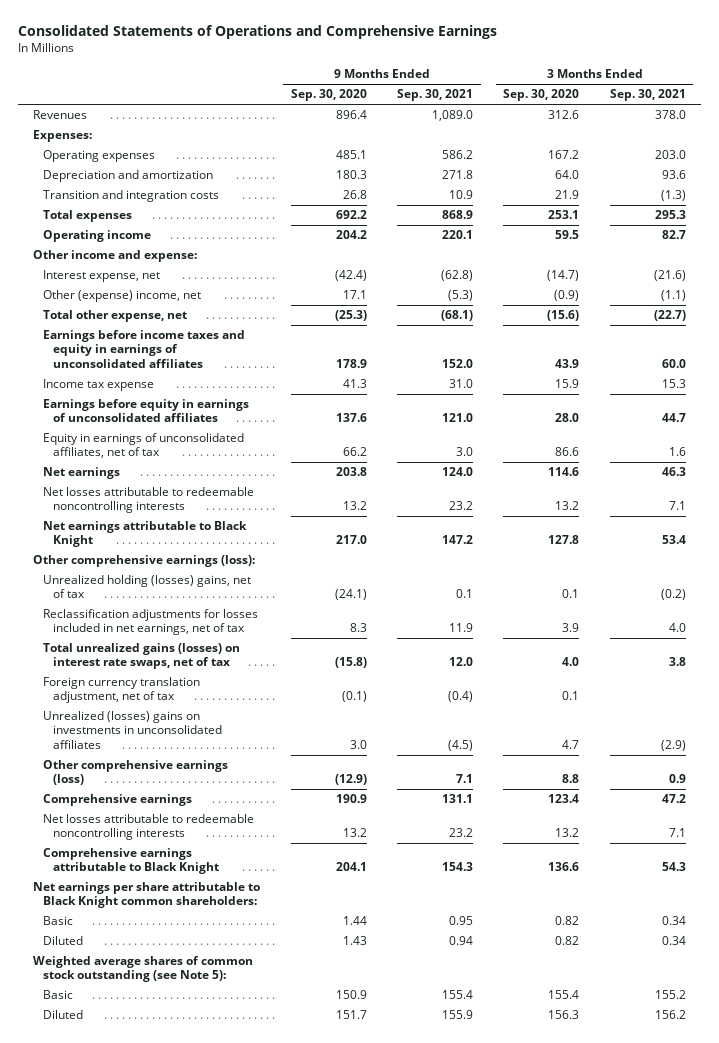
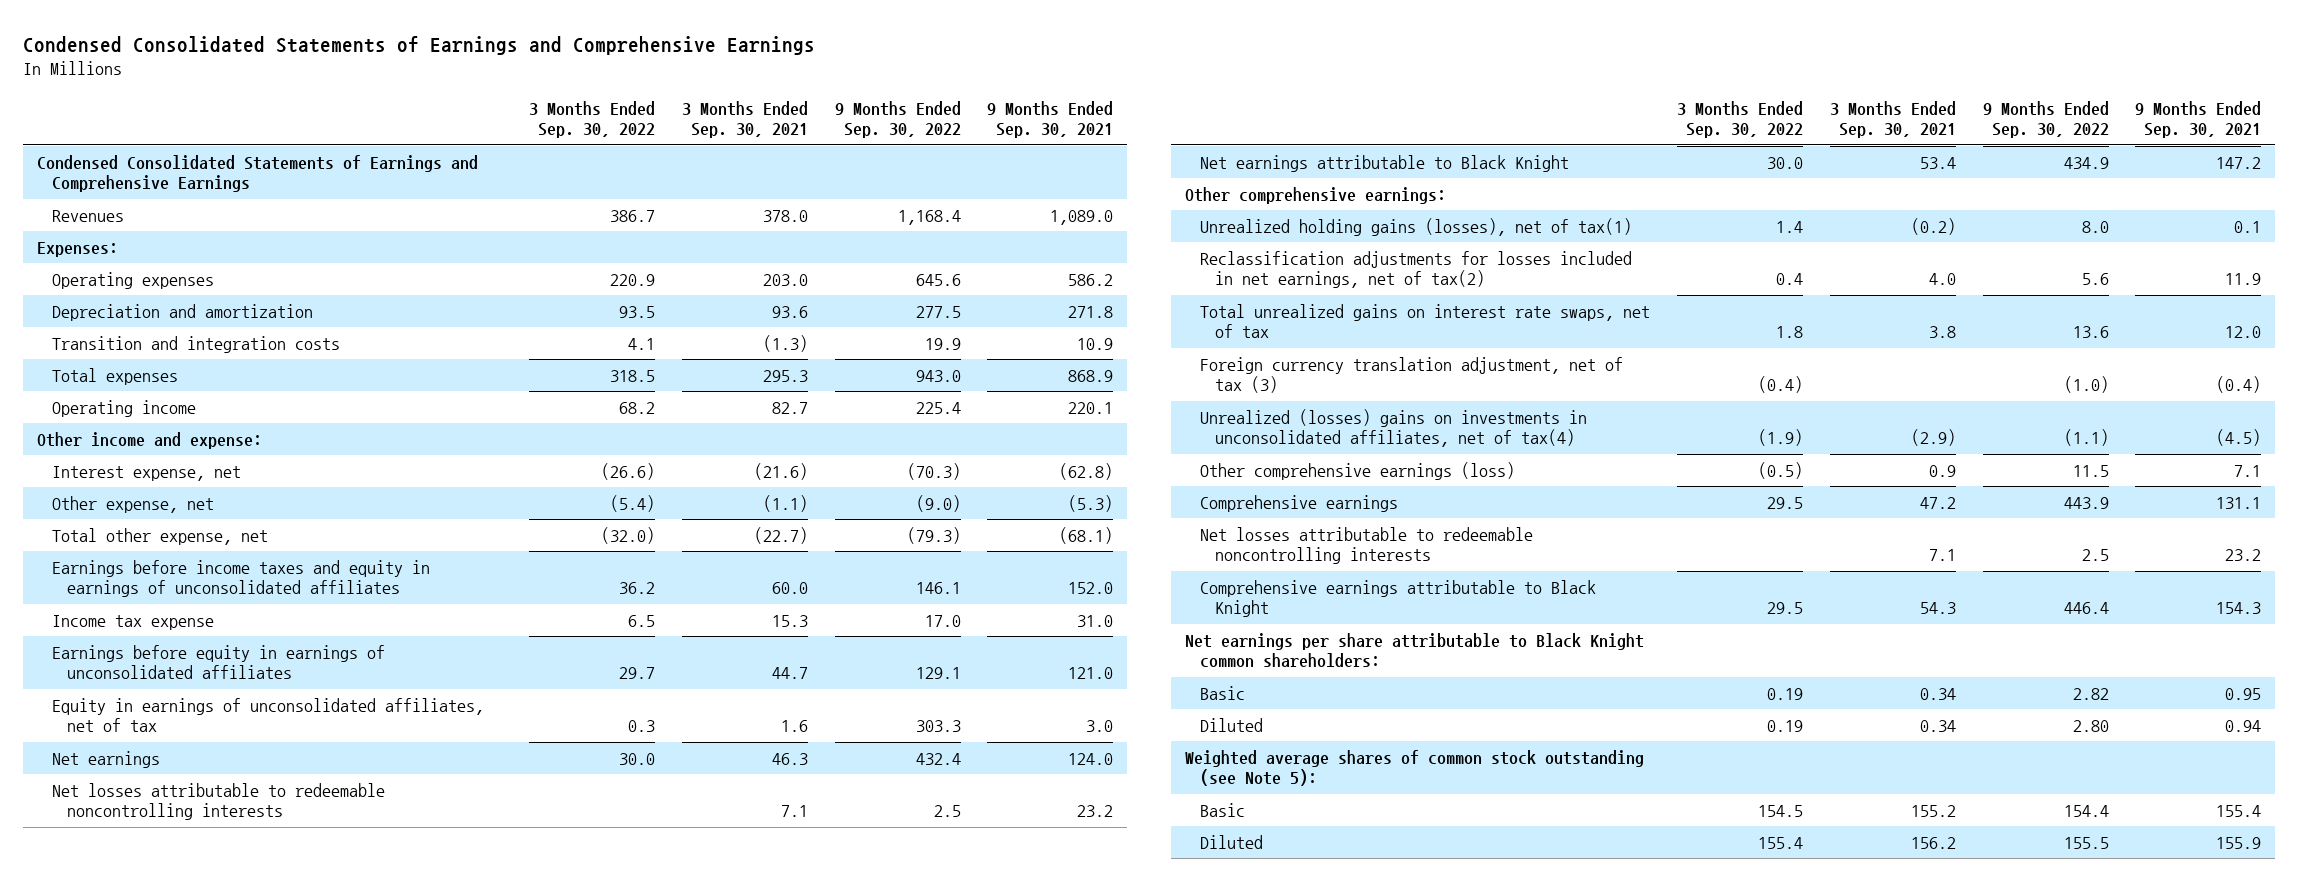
[17,25,497,40] Consolidated Statements of Operations and Comprehensive Earnings -> [23,35,816,55] Condensed Consolidated Statements of Earnings and Comprehensive Earnings
[290,89,367,102] Sep. 30, 2020 -> none
[503,89,580,102] Sep. 30, 2020 -> none
none -> [528,100,655,139] 3 Months Ended Sep. 30, 2022
none -> [834,100,961,139] 9 Months Ended Sep. 30, 2022
none -> [36,154,478,193] Condensed Consolidated Statements of Earnings and Comprehensive Earnings
[43,290,202,303] Other (expense) income, net -> [51,495,214,513] Other expense, net
[33,555,256,568] Other comprehensive earnings (loss): -> [1184,186,1446,204] Other comprehensive earnings:
[43,575,252,599] Unrealized holding (losses) gains, net of tax -> [1199,217,1632,236] Unrealized holding gains (losses), net of tax(1)
[43,609,259,636] Reclassification adjustments for losses included in net earnings, net of tax -> [1199,250,1632,289] Reclassification adjustments for losses included in net earnings, net of tax(2)
[43,643,241,670] Total unrealized gains (losses) on interest rate swaps, net of tax -> [1199,303,1650,339] Total unrealized gains on interest rate swaps, net of tax
[43,677,201,704] Foreign currency translation adjustment, net of tax -> [1199,356,1623,394] Foreign currency translation adjustment, net of tax (3)
[43,711,223,749] Unrealized (losses) gains on investments in unconsolidated affiliates -> [1199,408,1587,448] Unrealized (losses) gains on investments in unconsolidated affiliates, net of tax(4)

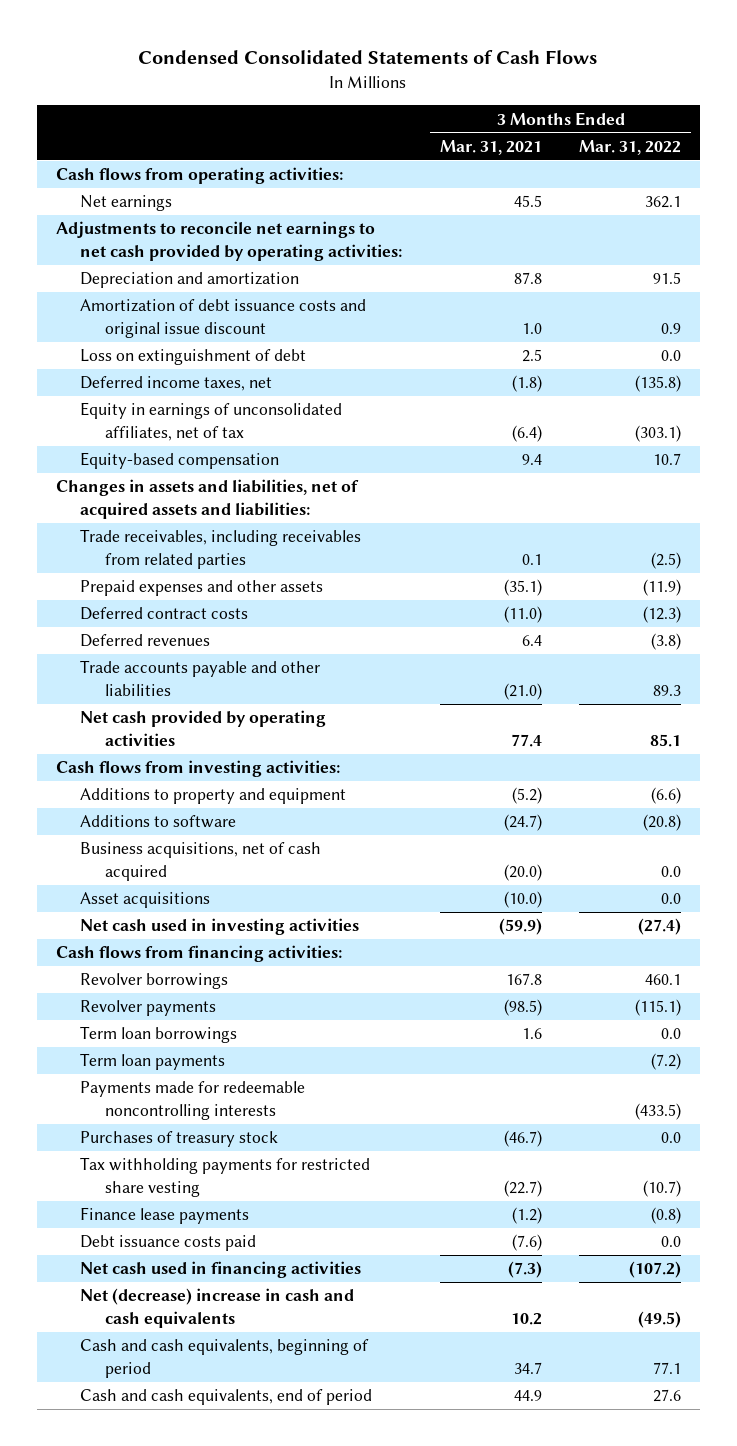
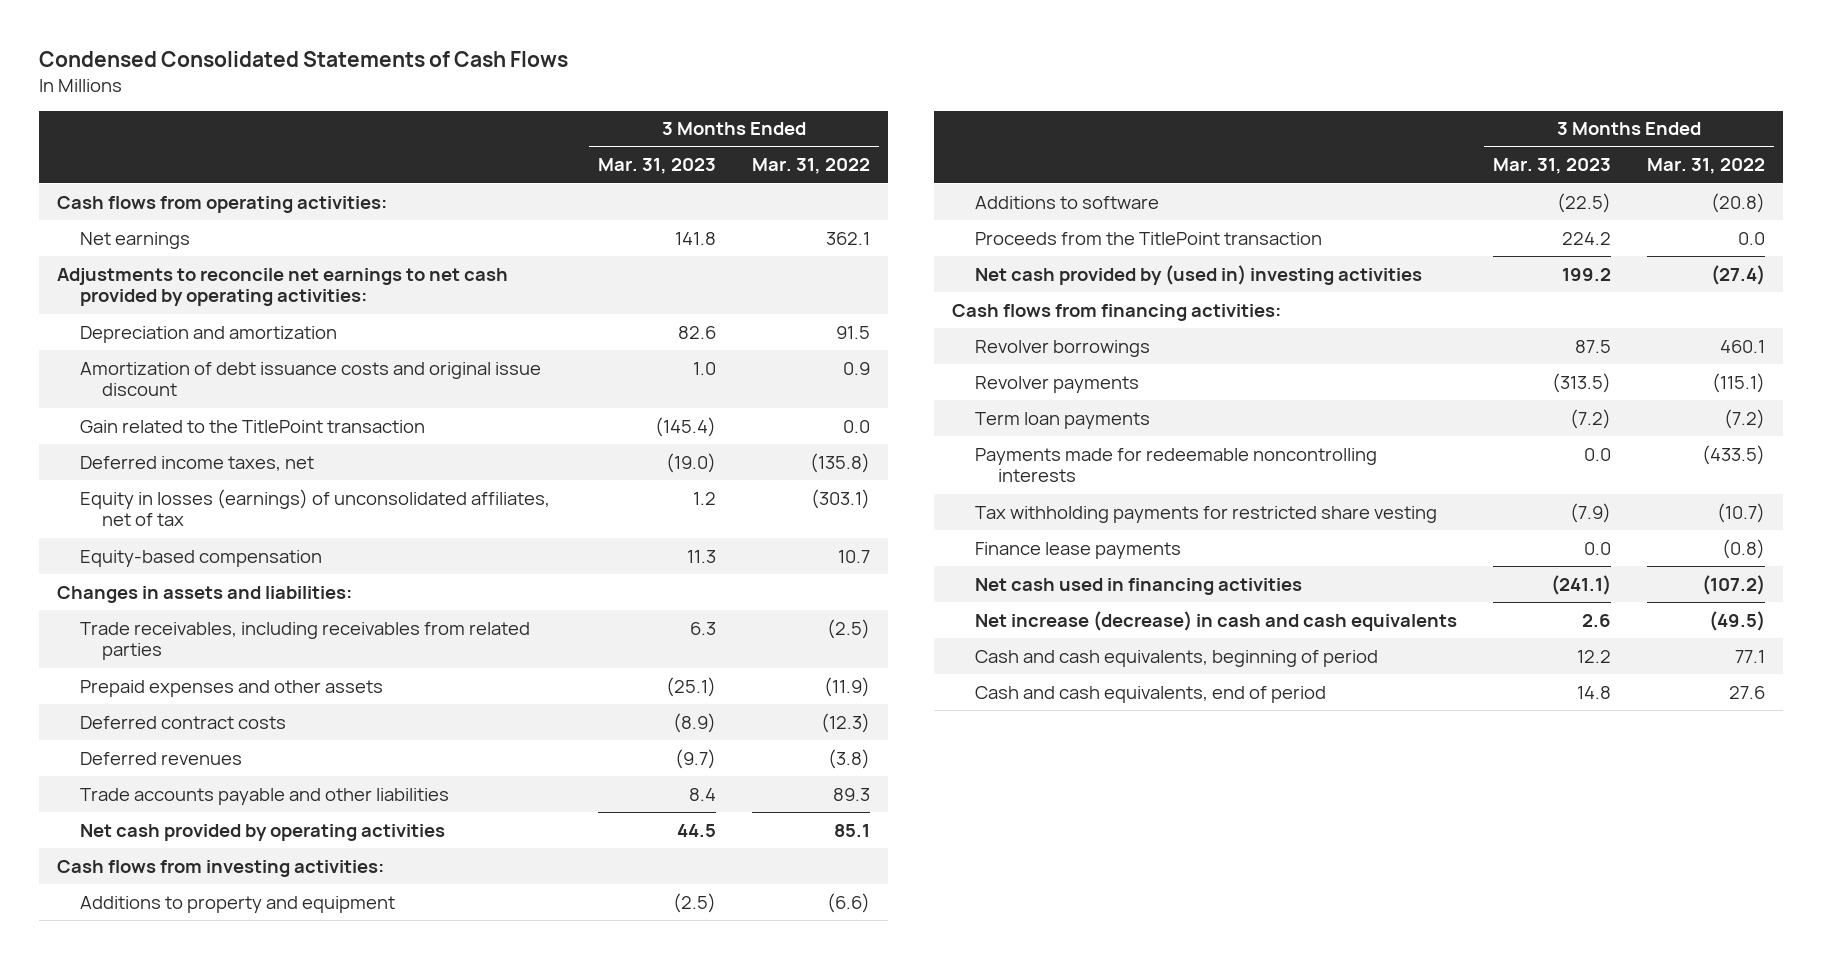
[439,139,542,155] Mar. 31, 2021 -> none
none -> [597,158,716,175] Mar. 31, 2023
[80,349,307,366] Loss on extinguishment of debt -> none
none -> [79,419,425,433] Gain related to the TitlePoint transaction
[80,402,343,441] Equity in earnings of unconsolidated affiliates, net of tax -> [79,488,550,527] Equity in losses (earnings) of unconsolidated affiliates, net of tax
[55,479,359,519] Changes in assets and liabilities, net of acquired assets and liabilities: -> [56,585,352,603] Changes in assets and liabilities:
[80,892,211,909] Asset acquisitions -> none
[80,842,322,881] Business acquisitions, net of cash acquired -> [974,231,1322,245] Proceeds from the TitlePoint transaction
[80,918,360,936] Net cash used in investing activities -> [974,264,1422,285] Net cash provided by (used in) investing activities
[80,1026,238,1044] Term loan borrowings -> none
[80,1131,279,1148] Purchases of treasury stock -> none
[80,1235,257,1252] Debt issuance costs paid -> none
[80,1288,355,1328] Net (decrease) increase in cash and cash equivalents -> [974,610,1457,631] Net increase (decrease) in cash and cash equivalents

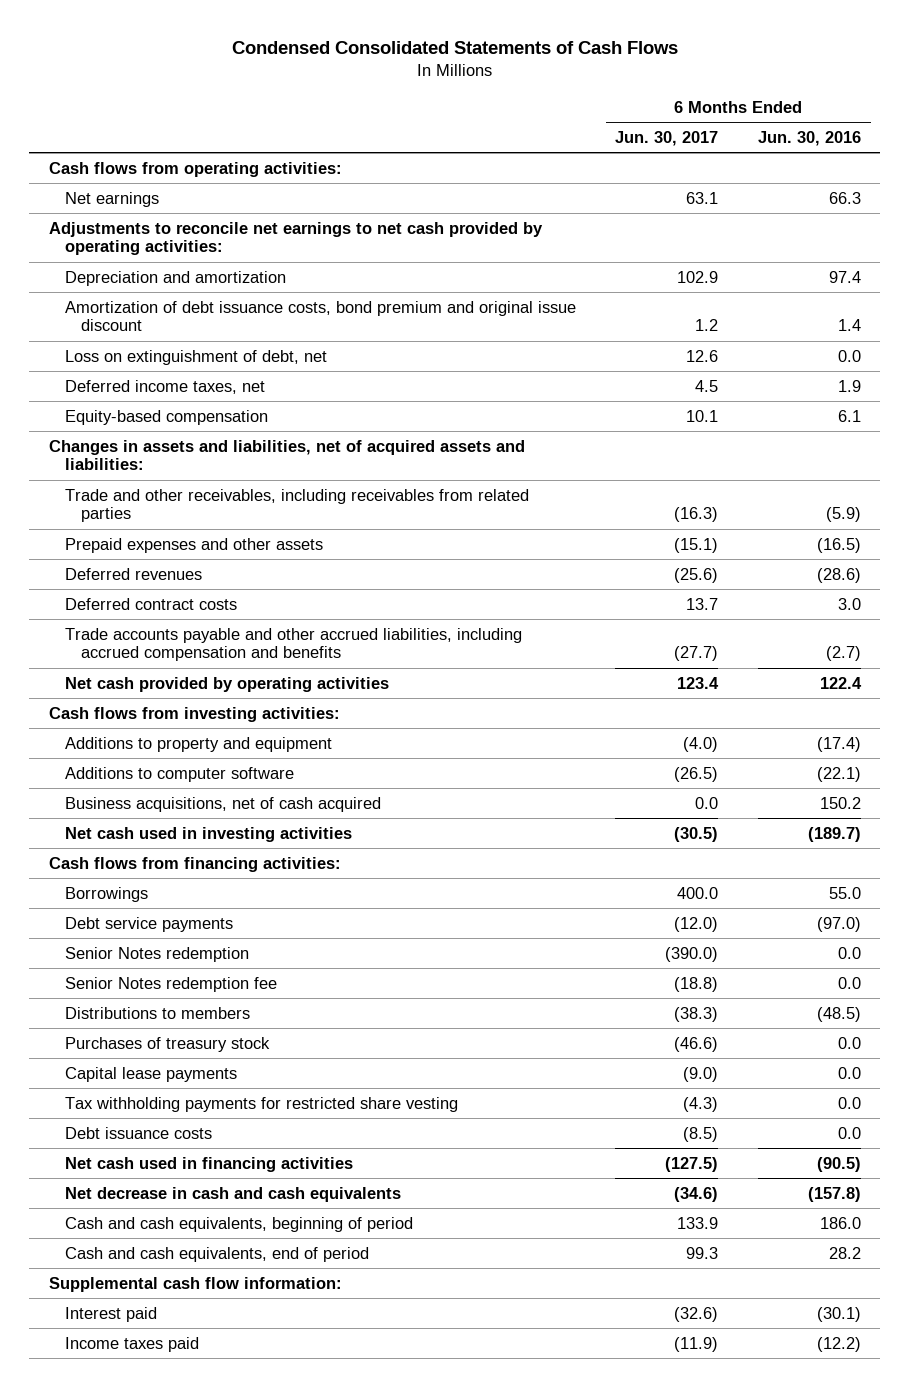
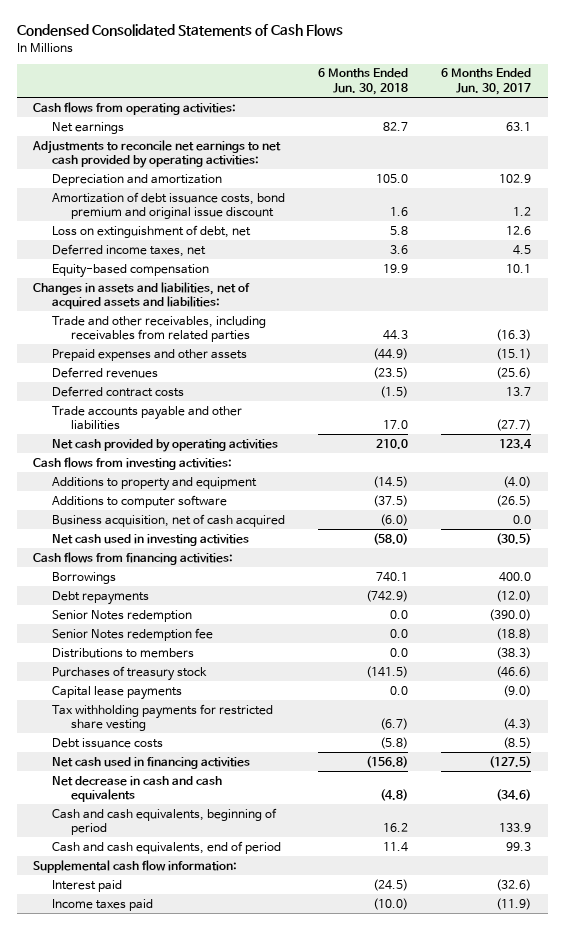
[757,131,861,147] Jun. 30, 2016 -> none
none -> [318,68,409,96] 6 Months Ended Jun. 30, 2018
[65,627,523,662] Trade accounts payable and other accrued liabilities, including accrued compensation and benefits -> [52,405,243,431] Trade accounts payable and other liabilities
[65,796,382,812] Business acquisitions, net of cash acquired -> [52,513,286,527] Business acquisition, net of cash acquired
[65,916,234,932] Debt service payments -> [52,590,150,605] Debt repayments

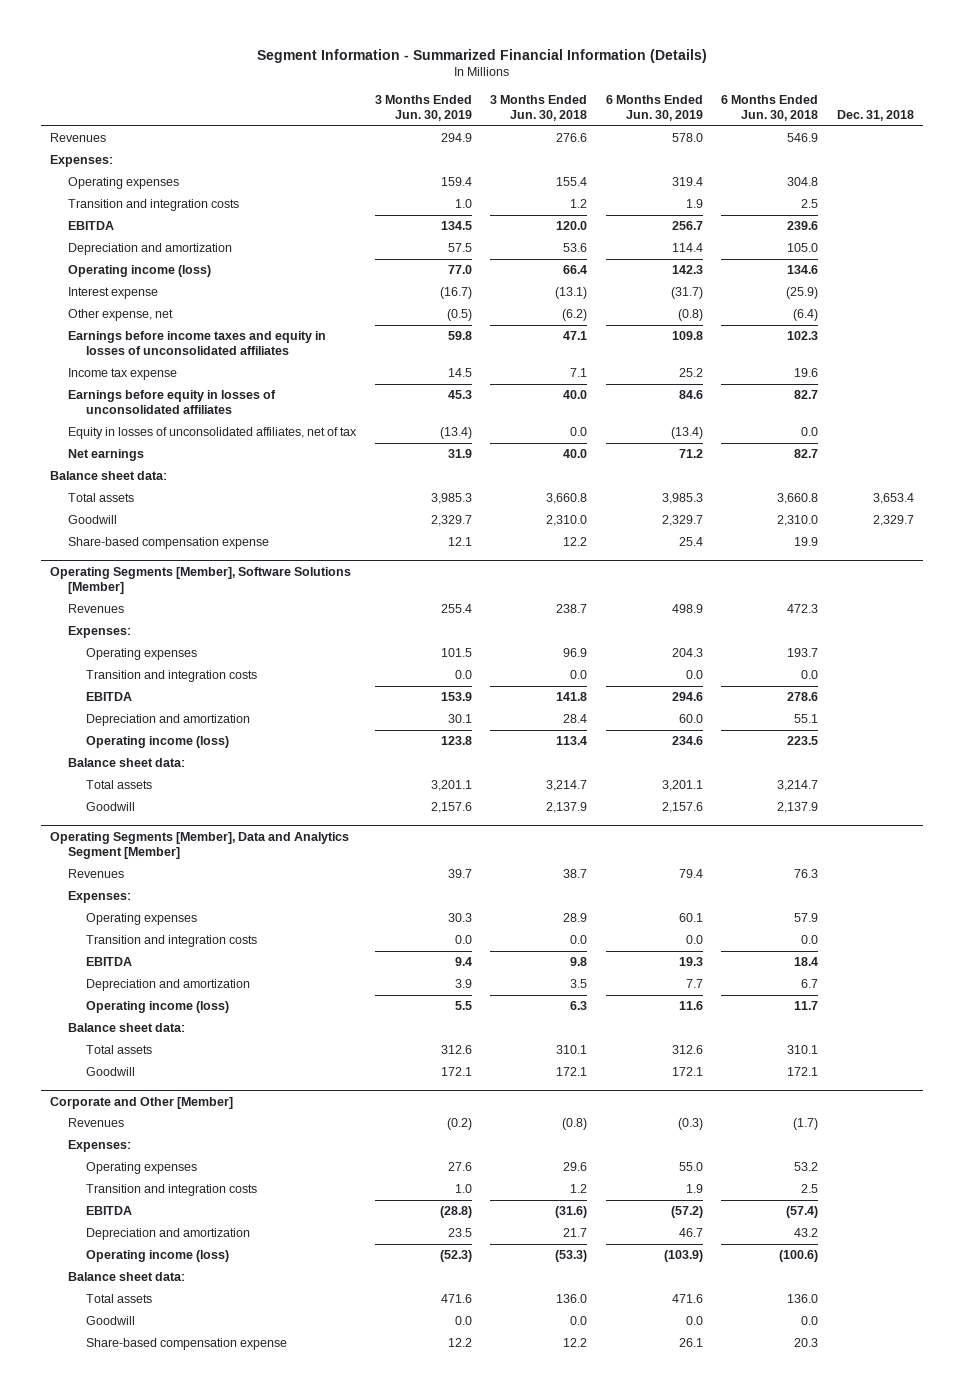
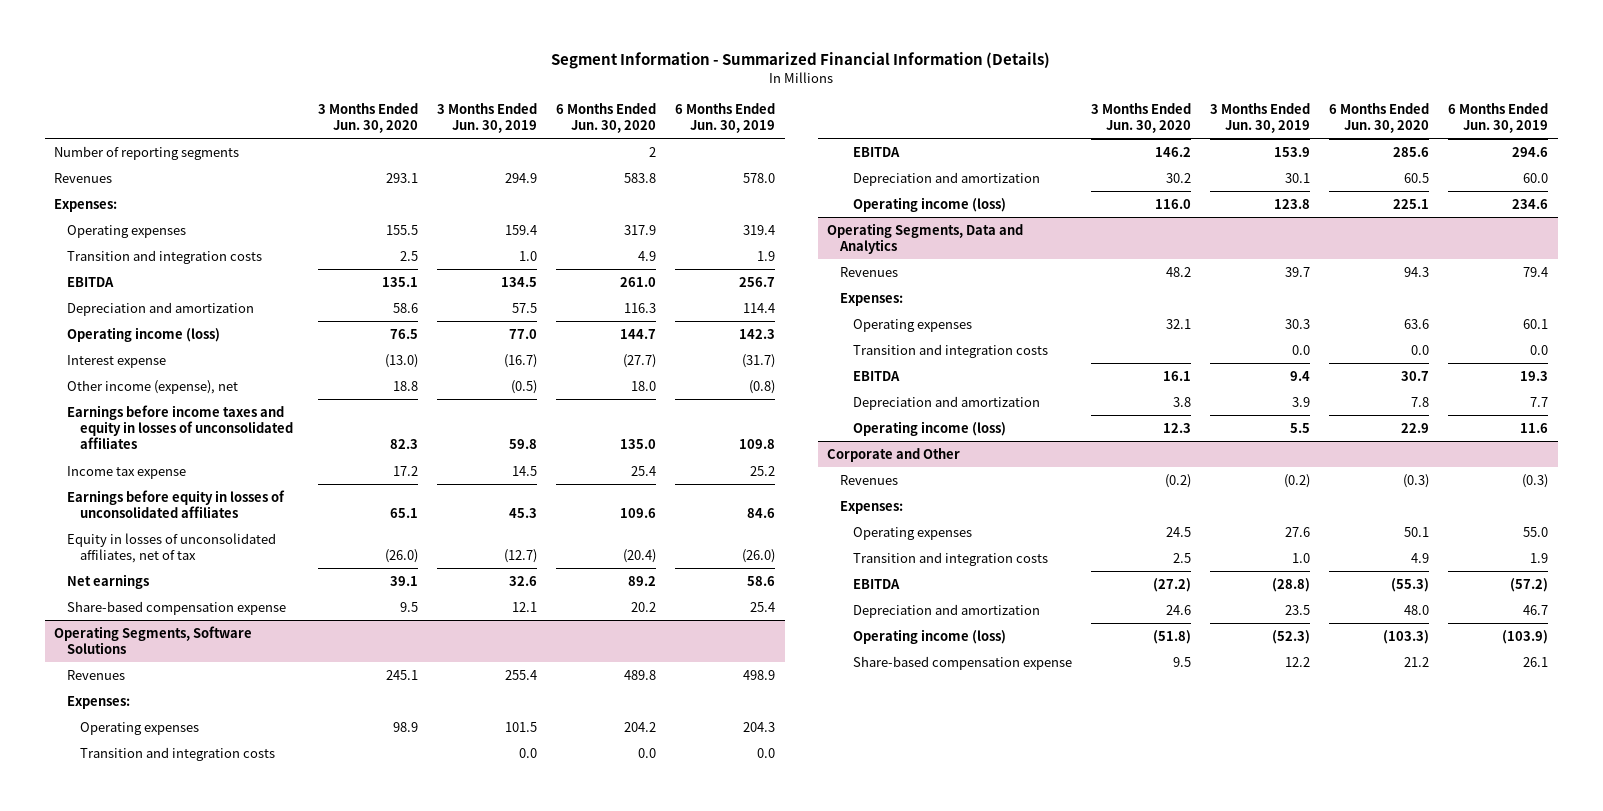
[490,94,588,121] 3 Months Ended Jun. 30, 2018 -> none
[721,94,819,121] 6 Months Ended Jun. 30, 2018 -> none
[836,109,914,121] Dec. 31, 2018 -> none
none -> [318,102,419,134] 3 Months Ended Jun. 30, 2020
none -> [556,102,657,134] 6 Months Ended Jun. 30, 2020
none -> [54,145,240,160] Number of reporting segments
[68,309,174,322] Other expense, net -> [67,379,239,394] Other income (expense), net
[49,471,167,481] Balance sheet data: -> none
[68,493,135,503] Total assets -> none
[68,515,118,525] Goodwill -> none
[439,427,472,440] (13.4) -> [504,549,538,564] (12.7)
[670,427,703,440] (13.4) -> [742,549,776,564] (26.0)
[447,449,472,459] 31.9 -> [509,575,538,586] 32.6
[678,449,703,459] 71.2 -> [747,575,776,586] 58.6
[49,566,351,595] Operating Segments [Member], Software Solutions [Member] -> [54,625,253,655] Operating Segments, Software Solutions
[68,758,186,768] Balance sheet data: -> none
[86,780,153,790] Total assets -> none
[86,802,136,812] Goodwill -> none
[49,831,349,860] Operating Segments [Member], Data and Analytics Segment [Member] -> [827,222,1024,255] Operating Segments, Data and Analytics
[68,1023,186,1033] Balance sheet data: -> none
[86,1045,153,1055] Total assets -> none
[86,1067,136,1077] Goodwill -> none
[49,1096,233,1109] Corporate and Other [Member] -> [827,447,961,462] Corporate and Other
[68,1272,186,1282] Balance sheet data: -> none
[86,1294,153,1304] Total assets -> none
[86,1316,136,1326] Goodwill -> none

